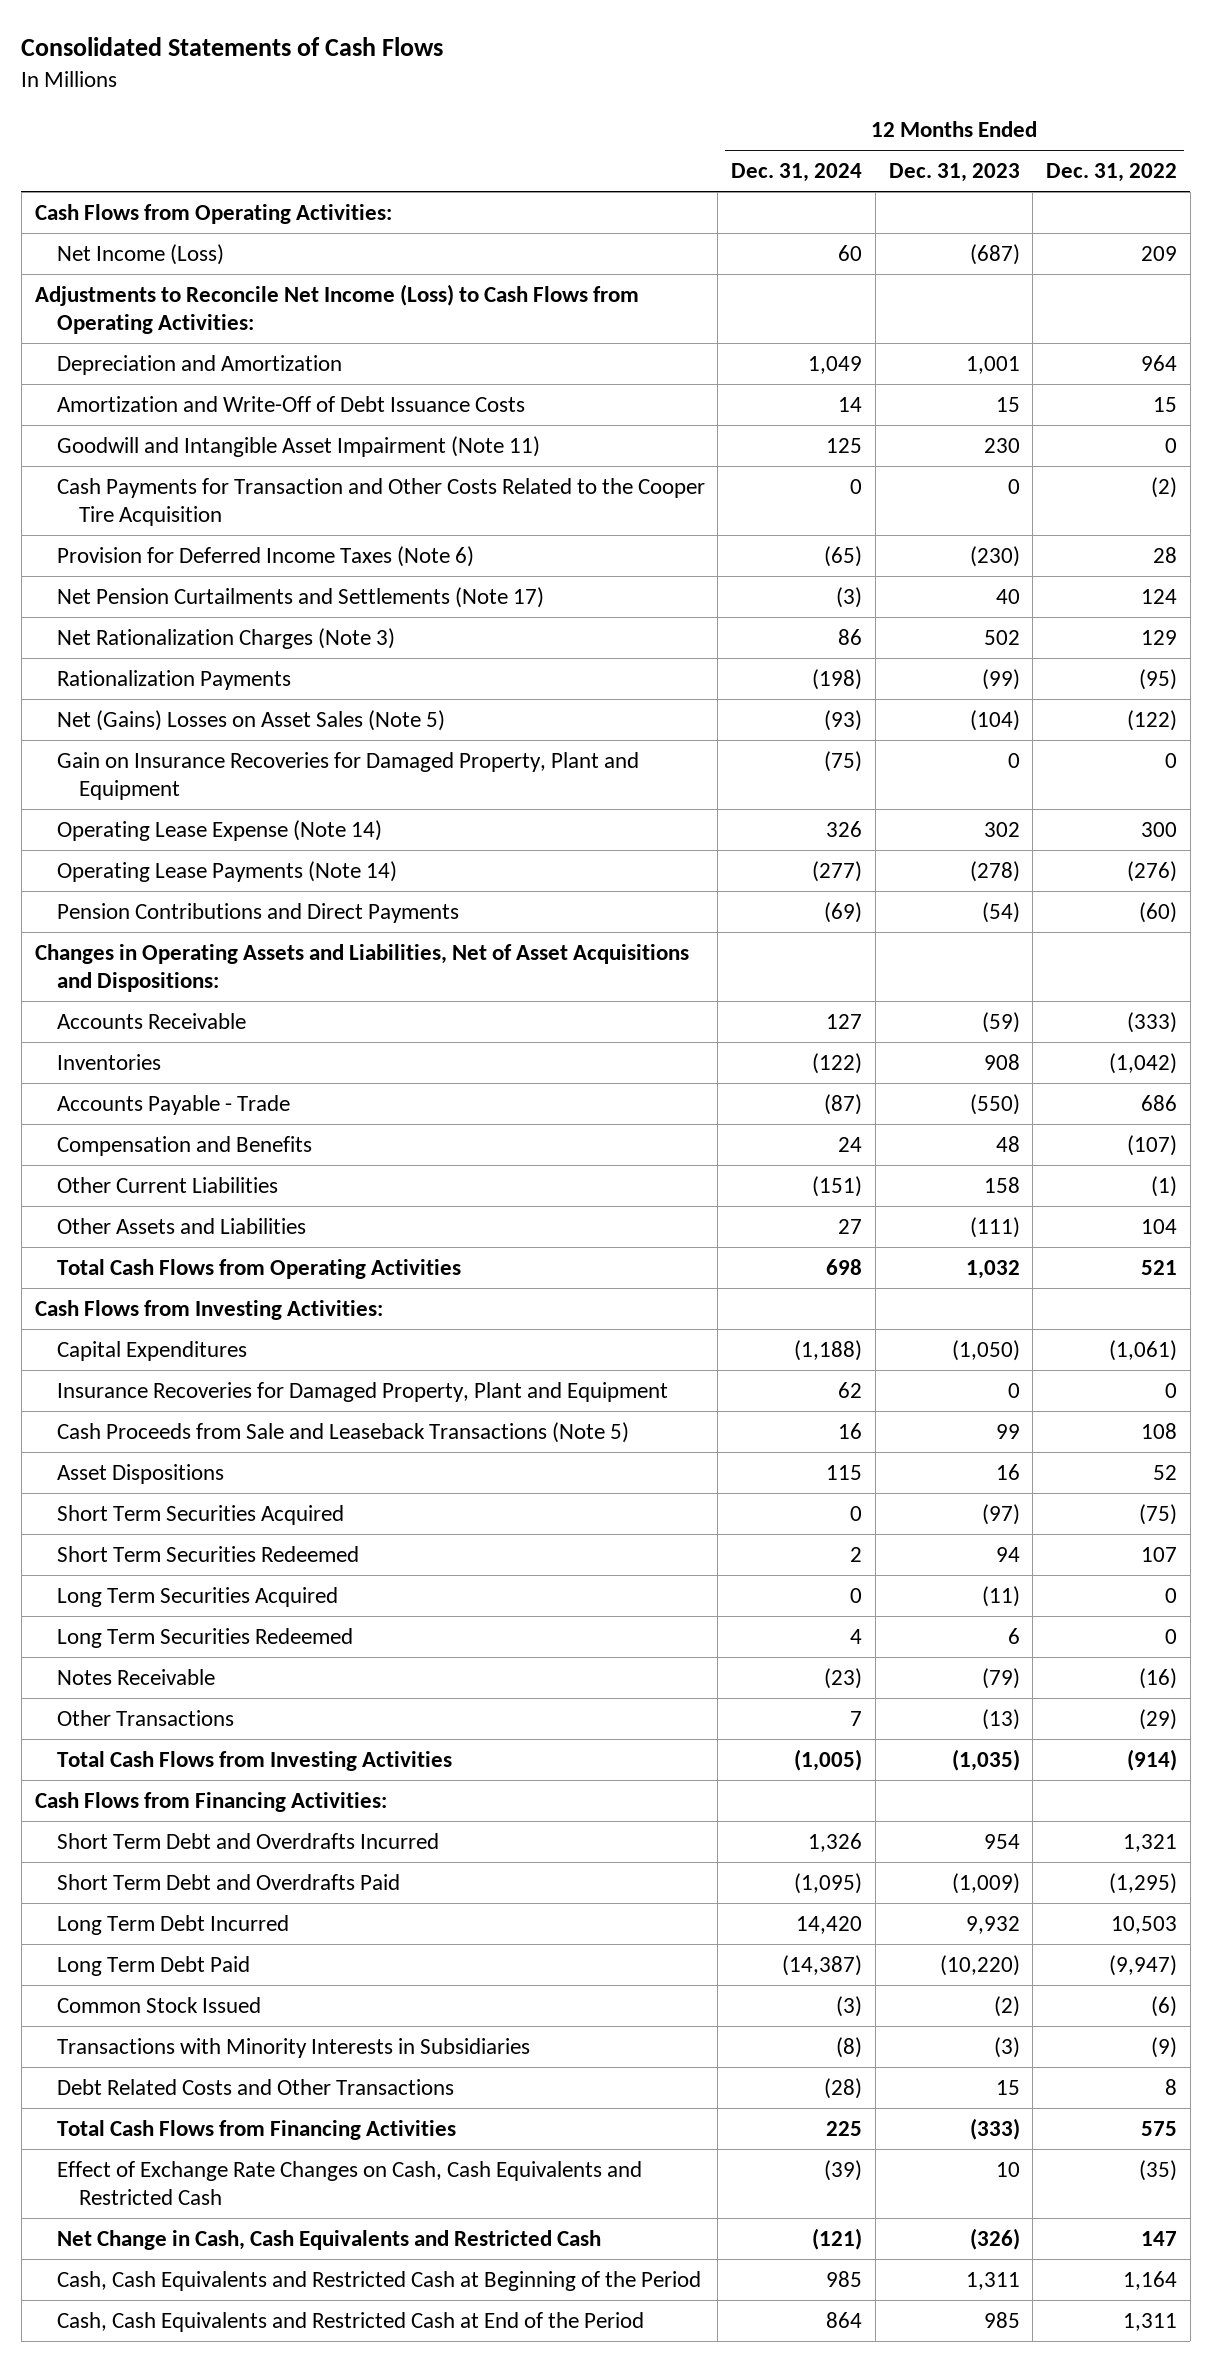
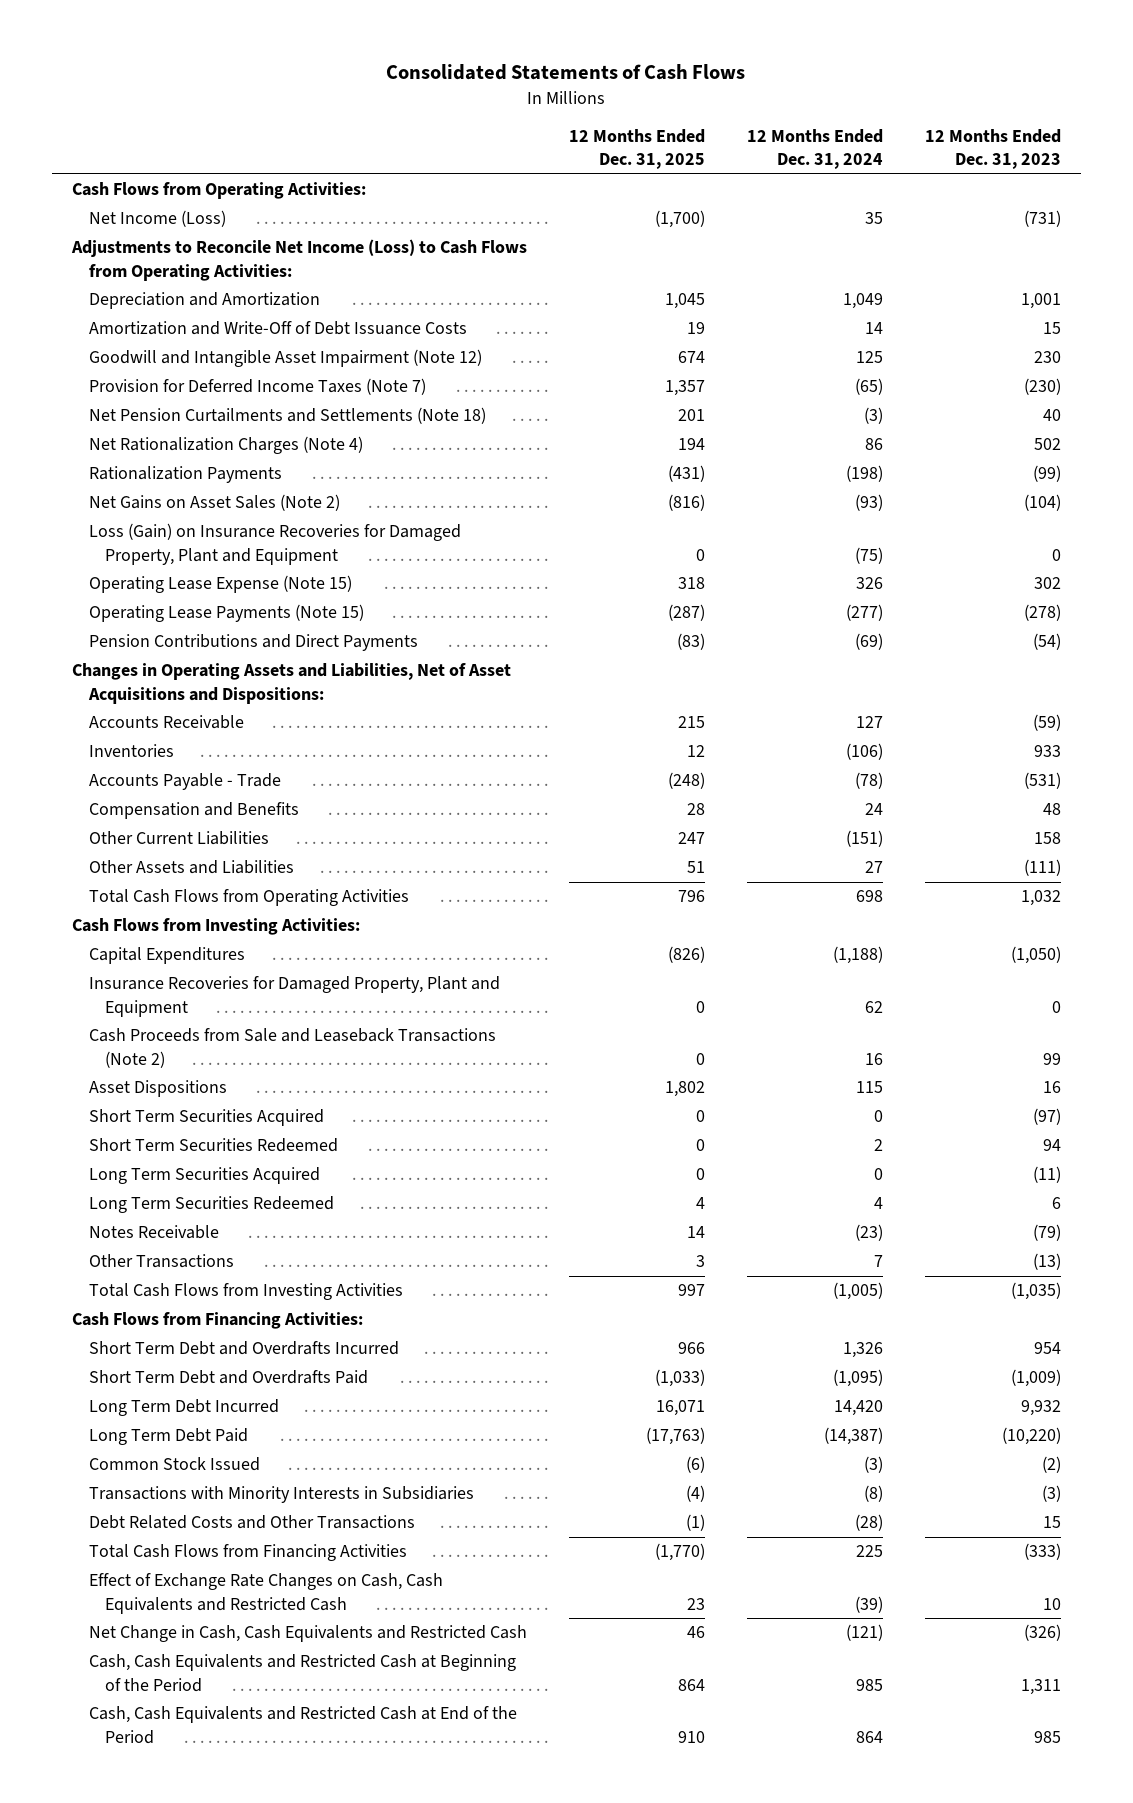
[1046,163,1178,183] Dec. 31, 2022 -> none
none -> [569,129,706,170] 12 Months Ended Dec. 31, 2025
[838,244,863,261] 60 -> [864,212,883,225] 35
[969,243,1020,265] (687) -> [1023,210,1061,228] (731)
[56,477,705,526] Cash Payments for Transaction and Other Costs Related to the Cooper Tire Acquisition -> none
[56,435,540,457] Goodwill and Intangible Asset Impairment (Note 11) -> [88,349,482,368] Goodwill and Intangible Asset Impairment (Note 12)
[56,545,474,567] Provision for Deferred Income Taxes (Note 6) -> [88,378,426,396] Provision for Deferred Income Taxes (Note 7)
[56,586,544,608] Net Pension Curtailments and Settlements (Note 17) -> [88,407,486,425] Net Pension Curtailments and Settlements (Note 18)
[56,627,395,649] Net Rationalization Charges (Note 3) -> [88,436,363,455] Net Rationalization Charges (Note 4)
[56,709,445,731] Net (Gains) Losses on Asset Sales (Note 5) -> [88,494,340,512] Net Gains on Asset Sales (Note 2)
[56,751,639,800] Gain on Insurance Recoveries for Damaged Property, Plant and Equipment -> [88,523,461,565] Loss (Gain) on Insurance Recoveries for Damaged Property, Plant and Equipment
[56,819,382,841] Operating Lease Expense (Note 14) -> [88,575,352,594] Operating Lease Expense (Note 15)
[56,860,397,882] Operating Lease Payments (Note 14) -> [88,604,364,623] Operating Lease Payments (Note 15)
[812,1052,863,1074] (122) -> [845,743,883,761] (106)
[983,1053,1020,1070] 908 -> [1033,745,1061,758] 933
[824,1093,863,1115] (87) -> [854,772,883,790] (78)
[969,1093,1020,1115] (550) -> [1023,772,1061,790] (531)
[56,1421,629,1443] Cash Proceeds from Sale and Leaseback Transactions (Note 5) -> [88,1028,496,1068] Cash Proceeds from Sale and Leaseback Transactions (Note 2)

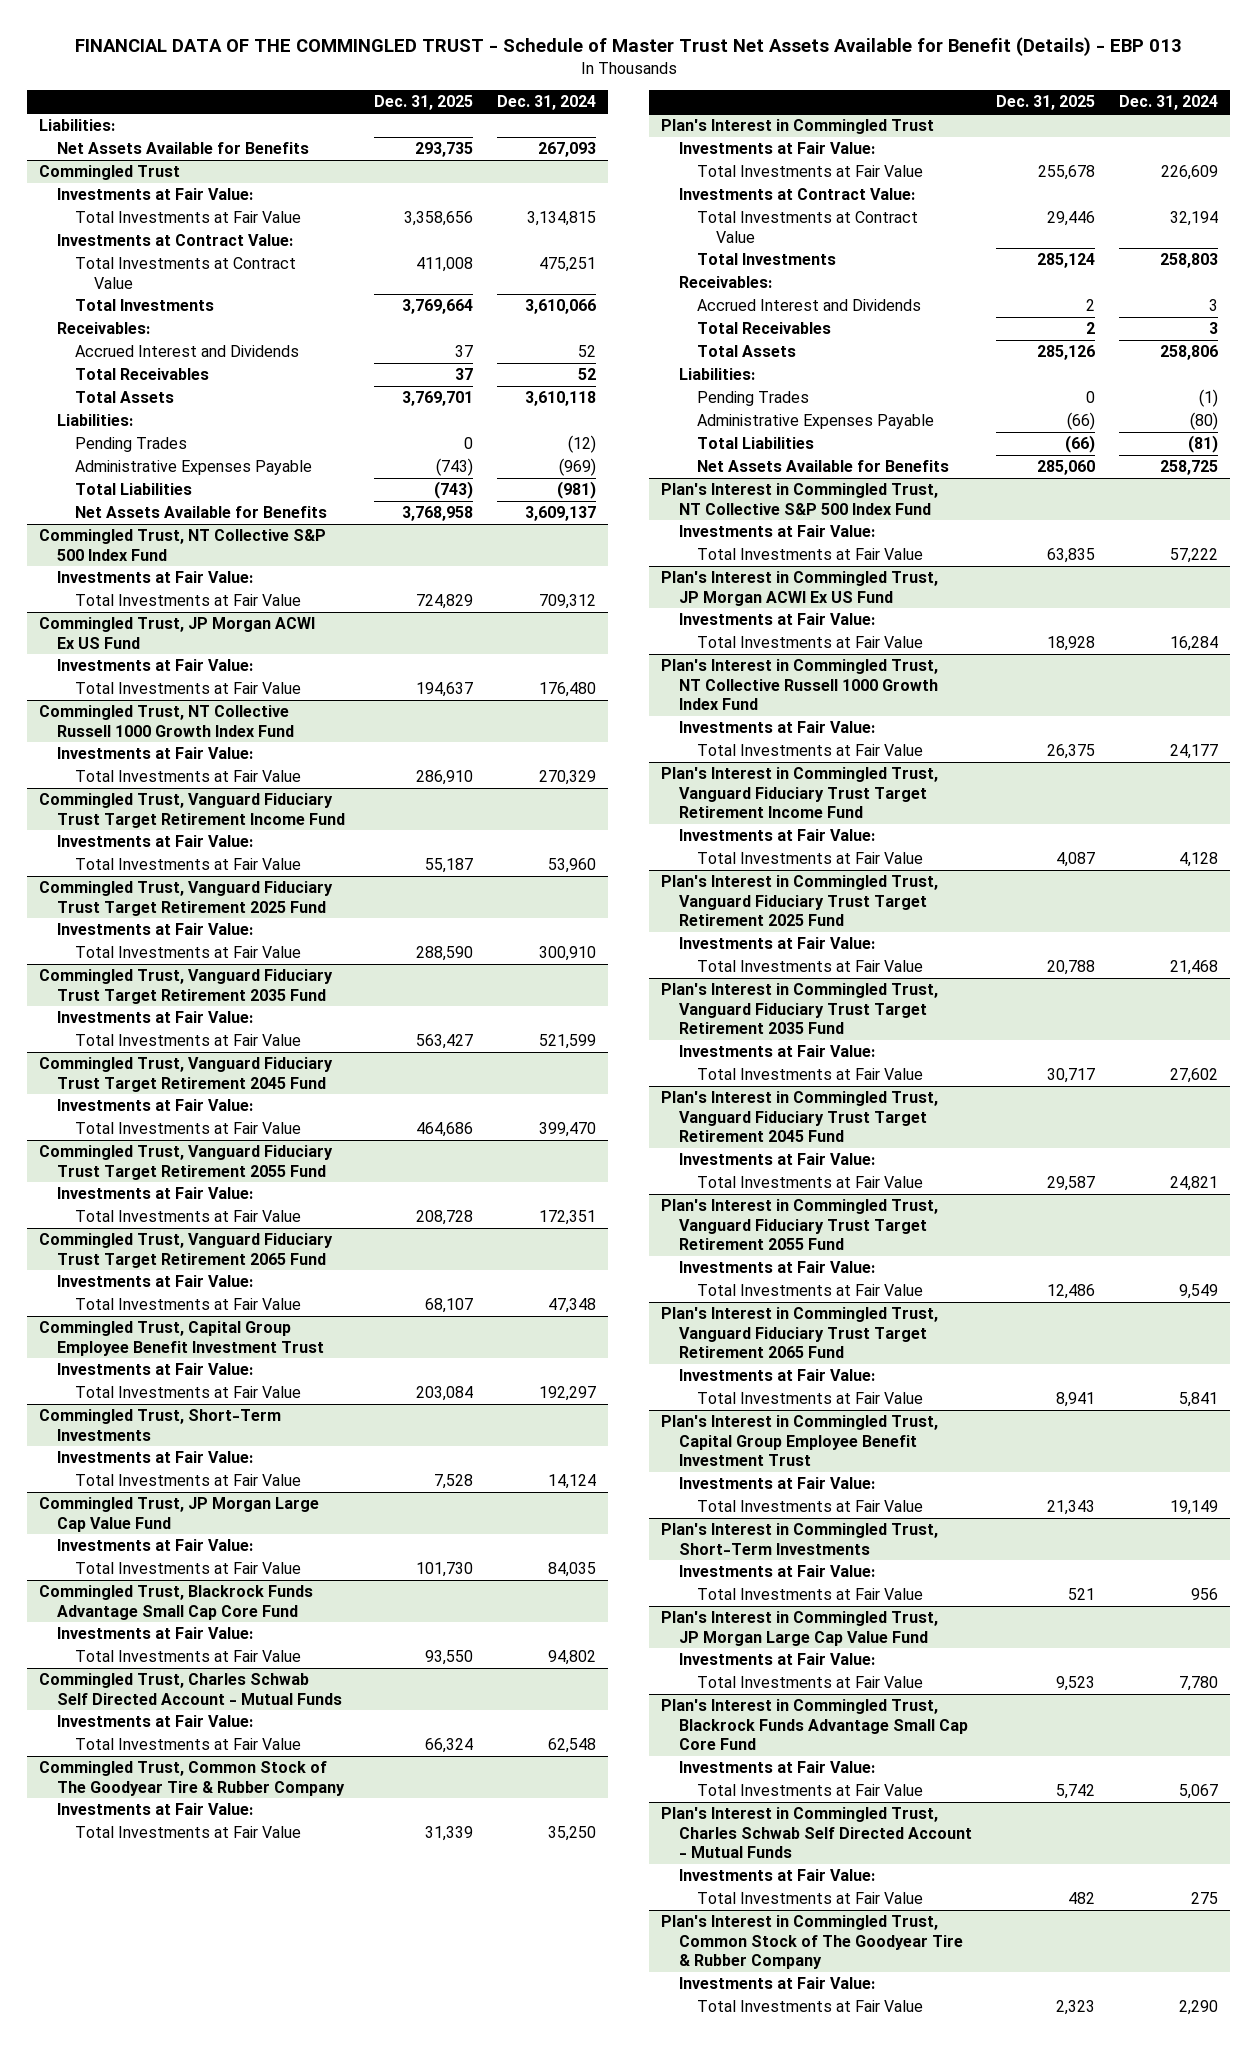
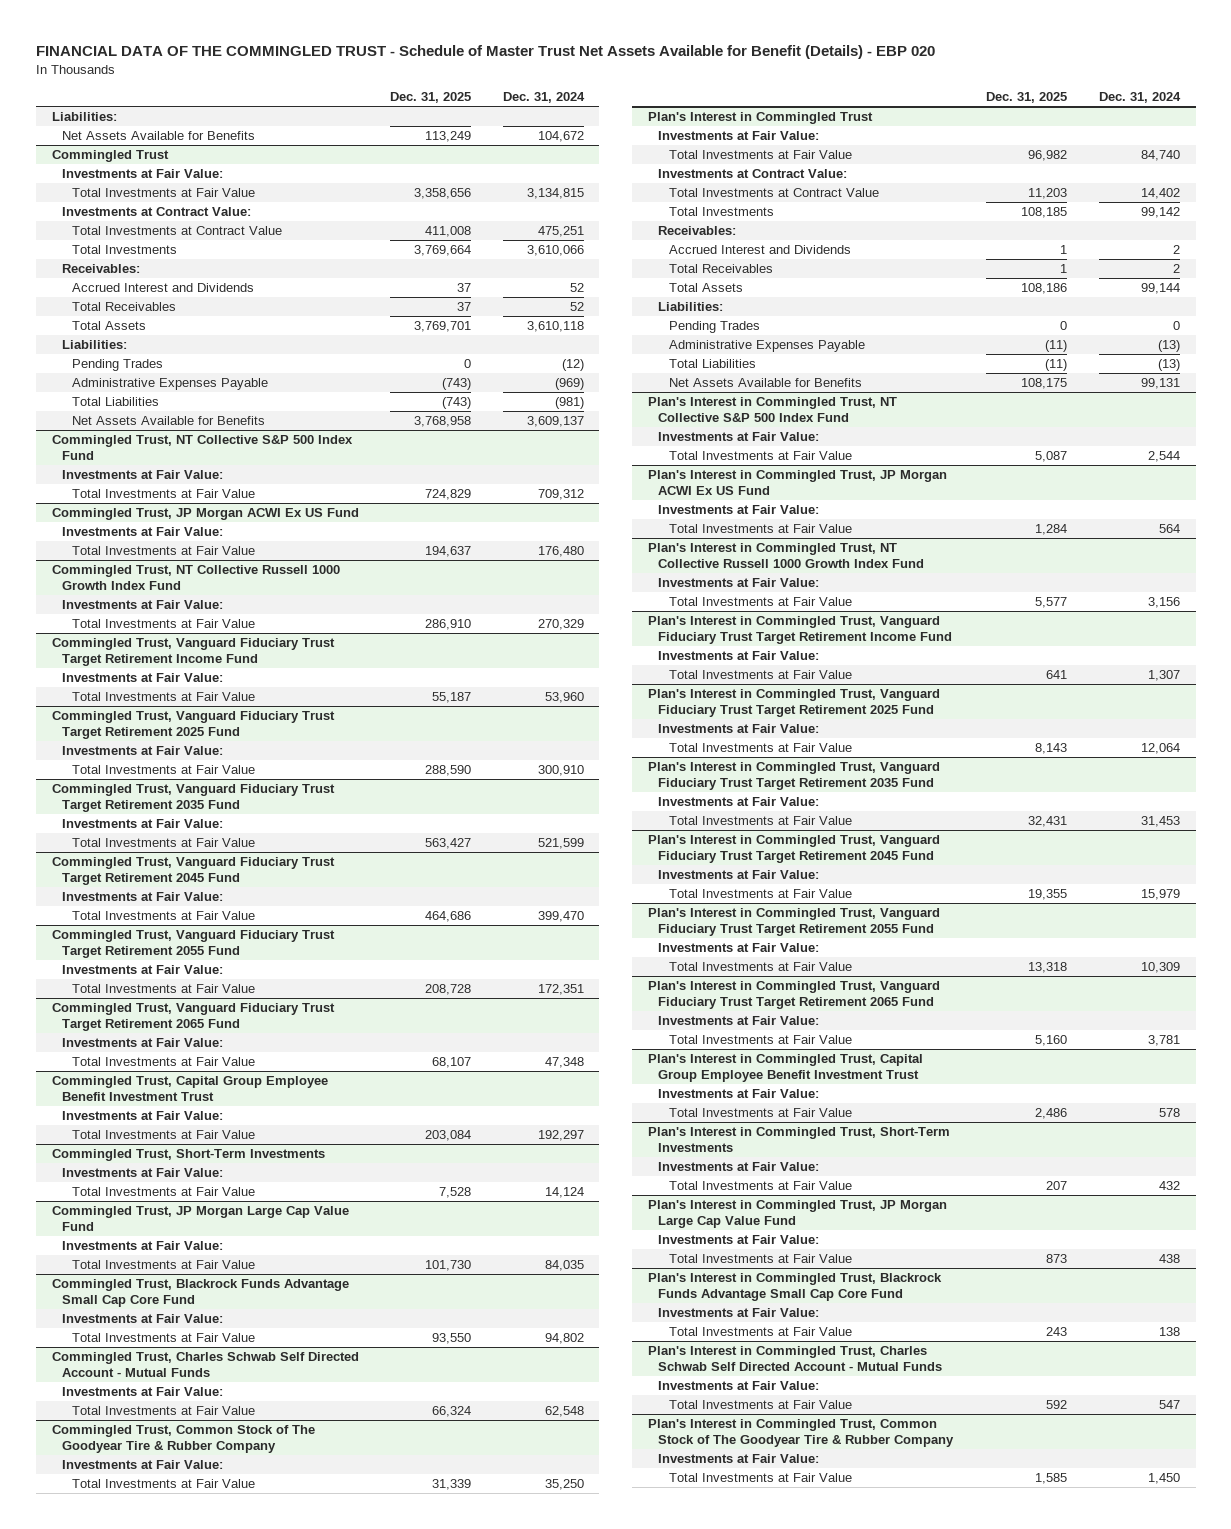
[74,36,1182,56] FINANCIAL DATA OF THE COMMINGLED TRUST - Schedule of Master Trust Net Assets Available for Benefit (Details) - EBP 013 -> [35,45,935,60] FINANCIAL DATA OF THE COMMINGLED TRUST - Schedule of Master Trust Net Assets Available for Benefit (Details) - EBP 020
[415,142,474,158] 293,735 -> [425,131,472,143] 113,249
[538,142,597,158] 267,093 -> [537,131,584,143] 104,672
[1038,165,1096,181] 255,678 -> [1028,150,1068,162] 96,982
[1161,165,1219,181] 226,609 -> [1140,150,1180,162] 84,740
[1047,211,1096,227] 29,446 -> [1028,188,1068,200] 11,203
[1170,211,1219,227] 32,194 -> [1140,188,1180,200] 14,402
[1037,253,1096,269] 285,124 -> [1021,207,1068,219] 108,185
[1160,253,1219,269] 258,803 -> [1140,207,1180,219] 99,142
[1086,299,1096,312] 2 -> [1060,245,1068,255] 1
[1209,299,1219,312] 3 -> [1172,245,1180,255] 2
[1086,322,1096,335] 2 -> [1060,264,1068,274] 1
[1209,322,1219,335] 3 -> [1172,264,1180,274] 2
[1037,345,1096,361] 285,126 -> [1021,283,1068,295] 108,186
[1160,345,1219,361] 258,806 -> [1140,283,1180,295] 99,144
[1199,389,1219,408] (1) -> [1172,321,1180,331] 0
[1067,412,1096,431] (66) -> [1045,340,1068,353] (11)
[1190,412,1219,431] (80) -> [1157,340,1180,353] (13)
[1065,435,1096,454] (66) -> [1045,359,1068,372] (11)
[1188,435,1219,454] (81) -> [1157,359,1180,372] (13)
[1037,460,1096,476] 285,060 -> [1021,378,1068,390] 108,175
[1160,460,1219,476] 258,725 -> [1140,378,1180,390] 99,131
[1047,548,1096,564] 63,835 -> [1035,451,1068,463] 5,087
[1170,548,1219,564] 57,222 -> [1147,451,1180,463] 2,544
[1047,636,1096,652] 18,928 -> [1035,524,1068,536] 1,284
[1170,636,1219,652] 16,284 -> [1158,524,1180,534] 564
[1047,744,1096,760] 26,375 -> [1035,597,1068,609] 5,577
[1170,744,1219,760] 24,177 -> [1147,597,1180,609] 3,156
[1056,852,1096,868] 4,087 -> [1046,670,1068,680] 641
[1179,852,1219,868] 4,128 -> [1147,670,1180,682] 1,307
[1047,960,1096,976] 20,788 -> [1035,743,1068,755] 8,143
[1170,960,1219,976] 21,468 -> [1140,743,1180,755] 12,064
[1047,1068,1096,1084] 30,717 -> [1028,816,1068,828] 32,431
[1170,1068,1219,1084] 27,602 -> [1140,816,1180,828] 31,453
[1047,1176,1096,1192] 29,587 -> [1028,889,1068,901] 19,355
[1170,1176,1219,1192] 24,821 -> [1140,889,1180,901] 15,979
[1047,1284,1096,1300] 12,486 -> [1028,962,1068,974] 13,318
[1179,1284,1219,1300] 9,549 -> [1140,962,1180,974] 10,309
[1056,1392,1096,1408] 8,941 -> [1035,1035,1068,1047] 5,160
[1179,1392,1219,1408] 5,841 -> [1147,1035,1180,1047] 3,781
[1047,1500,1096,1516] 21,343 -> [1035,1108,1068,1120] 2,486
[1170,1500,1219,1516] 19,149 -> [1158,1108,1180,1118] 578
[1068,1588,1096,1601] 521 -> [1046,1181,1068,1191] 207
[1191,1588,1219,1601] 956 -> [1158,1181,1180,1191] 432
[1056,1676,1096,1692] 9,523 -> [1046,1254,1068,1264] 873
[1179,1676,1219,1692] 7,780 -> [1158,1254,1180,1264] 438
[1056,1784,1096,1800] 5,742 -> [1046,1327,1068,1337] 243
[1179,1784,1219,1800] 5,067 -> [1158,1327,1180,1337] 138
[1068,1892,1096,1905] 482 -> [1046,1400,1068,1410] 592
[1191,1892,1219,1905] 275 -> [1158,1400,1180,1410] 547
[1056,2000,1096,2016] 2,323 -> [1035,1473,1068,1485] 1,585
[1179,2000,1219,2016] 2,290 -> [1147,1473,1180,1485] 1,450

